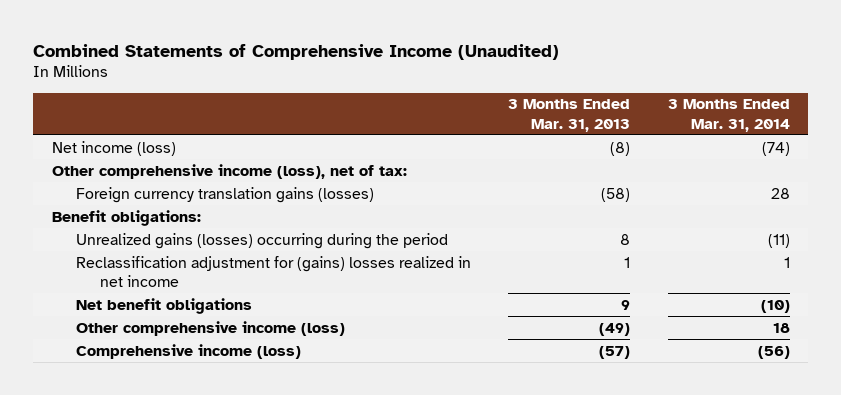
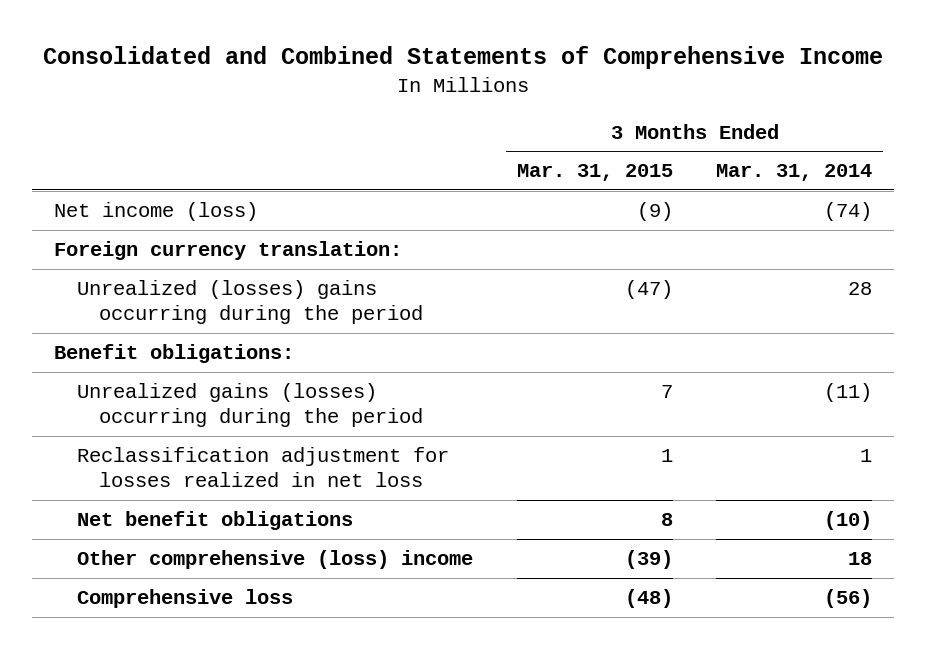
[32,43,559,60] Combined Statements of Comprehensive Income (Unaudited) -> [43,46,884,70] Consolidated and Combined Statements of Comprehensive Income
[508,99,631,132] 3 Months Ended Mar. 31, 2013 -> none
none -> [516,164,673,182] Mar. 31, 2015
[51,163,407,179] Other comprehensive income (loss), net of tax: -> none
none -> [54,241,403,261] Foreign currency translation:
[75,186,374,203] Foreign currency translation gains (losses) -> [76,280,424,325] Unrealized (losses) gains occurring during the period
[75,255,471,287] Reclassification adjustment for (gains) losses realized in net income -> [76,447,449,488] Reclassification adjustment for losses realized in net loss
[75,320,345,336] Other comprehensive income (loss) -> [76,550,473,570] Other comprehensive (loss) income
[75,343,301,359] Comprehensive income (loss) -> [76,589,293,609] Comprehensive loss

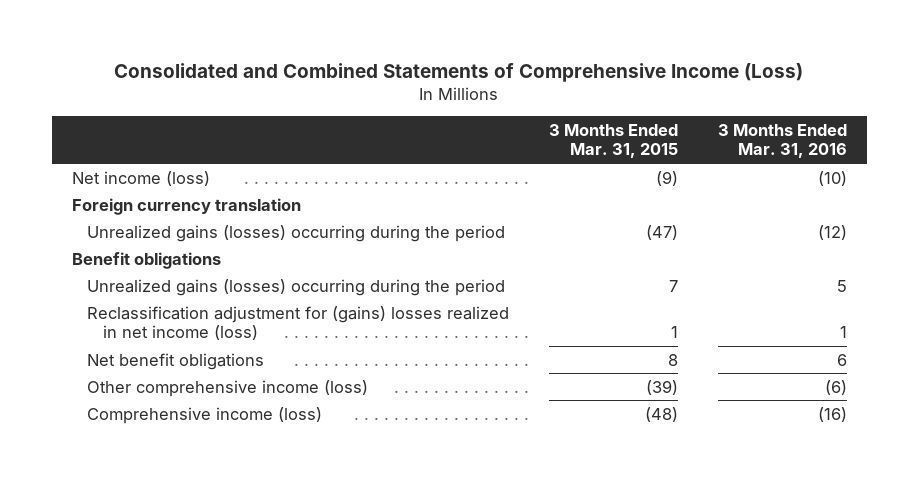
[43,46,884,70] Consolidated and Combined Statements of Comprehensive Income -> [114,62,804,82] Consolidated and Combined Statements of Comprehensive Income (Loss)
[716,164,873,182] Mar. 31, 2014 -> none
none -> [717,123,847,159] 3 Months Ended Mar. 31, 2016
[54,241,403,261] Foreign currency translation: -> [71,197,301,215] Foreign currency translation
[76,280,424,325] Unrealized (losses) gains occurring during the period -> [87,224,506,242] Unrealized gains (losses) occurring during the period
[54,344,295,364] Benefit obligations: -> [71,251,221,269] Benefit obligations
[76,447,449,488] Reclassification adjustment for losses realized in net loss -> [87,305,510,341] Reclassification adjustment for (gains) losses realized in net income (loss)
[76,550,473,570] Other comprehensive (loss) income -> [87,379,369,397] Other comprehensive income (loss)
[76,589,293,609] Comprehensive loss -> [87,406,323,424] Comprehensive income (loss)

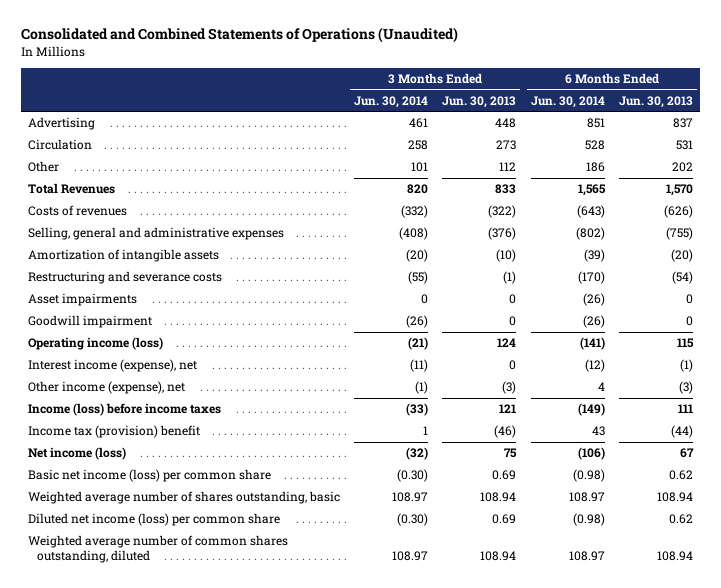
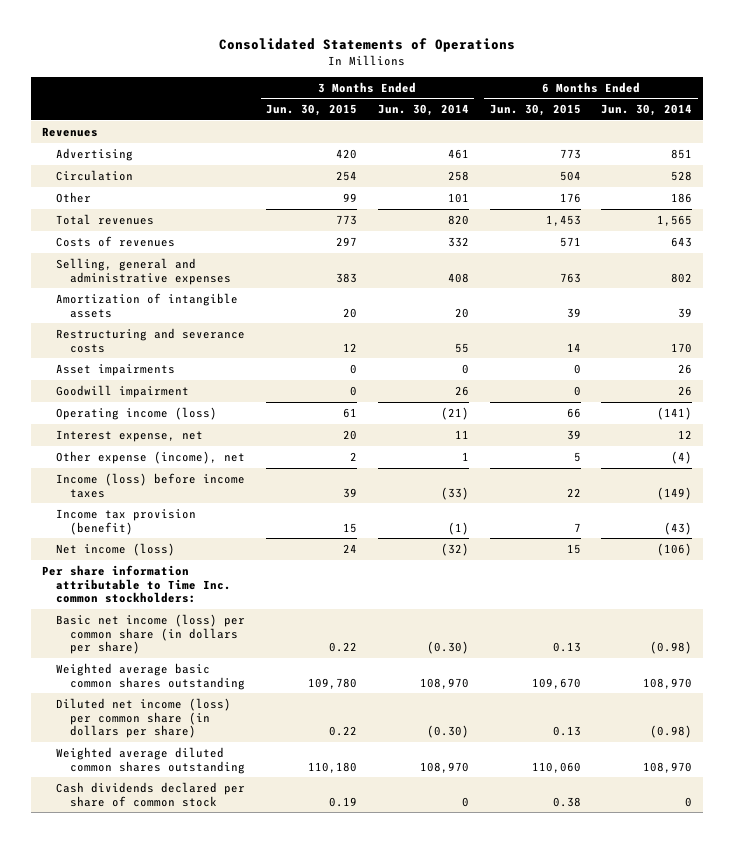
[20,27,458,44] Consolidated and Combined Statements of Operations (Unaudited) -> [219,38,516,53] Consolidated Statements of Operations
[442,95,517,108] Jun. 30, 2013 -> none
[619,95,694,108] Jun. 30, 2013 -> none
none -> [265,104,357,117] Jun. 30, 2015
none -> [489,104,581,117] Jun. 30, 2015
none -> [41,126,98,137] Revenues
[27,183,115,195] Total Revenues -> [55,213,154,225] Total revenues
[401,205,429,219] (332) -> [447,236,469,247] 332
[576,205,605,219] (643) -> [671,236,693,247] 643
[399,227,429,241] (408) -> [447,272,469,283] 408
[575,227,605,241] (802) -> [671,272,693,283] 802
[406,249,429,263] (20) -> [454,307,469,318] 20
[583,249,605,263] (39) -> [678,307,693,318] 39
[408,271,429,285] (55) -> [454,342,469,353] 55
[577,271,605,285] (170) -> [671,342,693,353] 170
[582,293,605,307] (26) -> [678,363,693,374] 26
[406,315,429,329] (26) -> [454,385,469,396] 26
[582,315,605,329] (26) -> [678,385,693,396] 26
[27,359,197,373] Interest income (expense), net -> [55,429,203,442] Interest expense, net
[410,359,429,373] (11) -> [454,429,469,439] 11
[584,359,605,373] (12) -> [678,429,693,439] 12
[27,381,185,395] Other income (expense), net -> [55,450,245,464] Other expense (income), net
[415,381,429,395] (1) -> [461,451,469,461] 1
[597,382,605,392] 4 -> [671,450,693,464] (4)
[27,425,200,439] Income tax (provision) benefit -> [55,508,196,535] Income tax provision (benefit)
[423,426,429,436] 1 -> [447,521,469,535] (1)
[591,426,605,437] 43 -> [664,521,693,535] (43)
none -> [41,564,231,604] Per share information attributable to Time Inc. common stockholders:
[27,469,271,483] Basic net income (loss) per common share -> [55,613,245,655] Basic net income (loss) per common share (in dollars per share)
[27,491,340,505] Weighted average number of shares outstanding, basic -> [55,662,245,690] Weighted average basic common shares outstanding
[392,492,429,503] 108.97 -> [419,677,469,689] 108,970
[568,492,605,503] 108.97 -> [643,677,693,689] 108,970
[27,513,280,527] Diluted net income (loss) per common share -> [55,697,231,739] Diluted net income (loss) per common share (in dollars per share)
[27,535,288,564] Weighted average number of common shares outstanding, diluted -> [55,746,245,774] Weighted average diluted common shares outstanding
[392,551,429,562] 108.97 -> [419,761,469,773] 108,970
[568,551,605,562] 108.97 -> [643,761,693,773] 108,970
none -> [55,781,245,807] Cash dividends declared per share of common stock

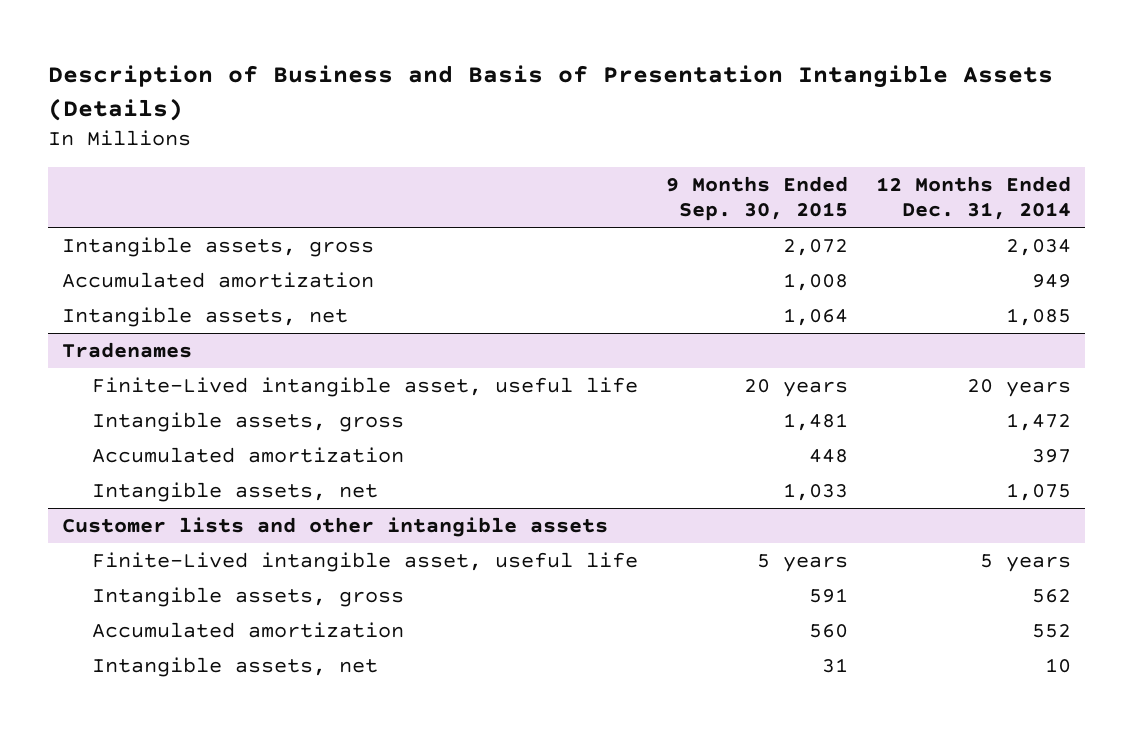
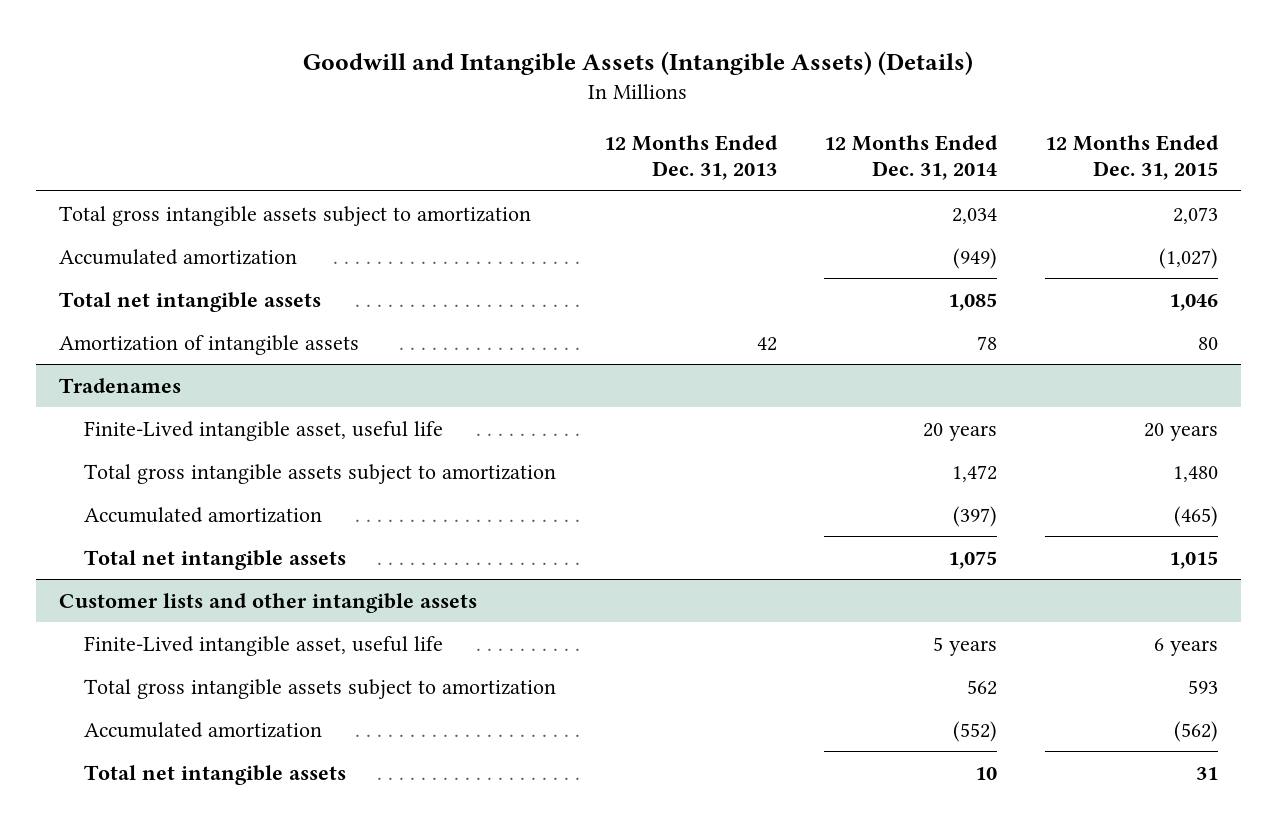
[47,64,1053,121] Description of Business and Basis of Presentation Intangible Assets (Details) -> [303,50,974,75] Goodwill and Intangible Assets (Intangible Assets) (Details)
[665,176,848,222] 9 Months Ended Sep. 30, 2015 -> none
none -> [603,134,778,181] 12 Months Ended Dec. 31, 2013
none -> [1044,134,1219,181] 12 Months Ended Dec. 31, 2015
[61,237,374,258] Intangible assets, gross -> [59,205,532,226] Total gross intangible assets subject to amortization
[1031,274,1071,289] 949 -> [953,247,998,269] (949)
[61,307,348,328] Intangible assets, net -> [59,291,322,312] Total net intangible assets
none -> [59,334,360,355] Amortization of intangible assets
[91,412,404,433] Intangible assets, gross -> [84,463,557,484] Total gross intangible assets subject to amortization
[1031,449,1071,464] 397 -> [953,505,998,527] (397)
[91,482,378,503] Intangible assets, net -> [84,549,347,570] Total net intangible assets
[91,587,404,608] Intangible assets, gross -> [84,678,557,699] Total gross intangible assets subject to amortization
[1031,624,1071,639] 552 -> [953,720,998,742] (552)
[91,657,378,678] Intangible assets, net -> [84,764,347,785] Total net intangible assets

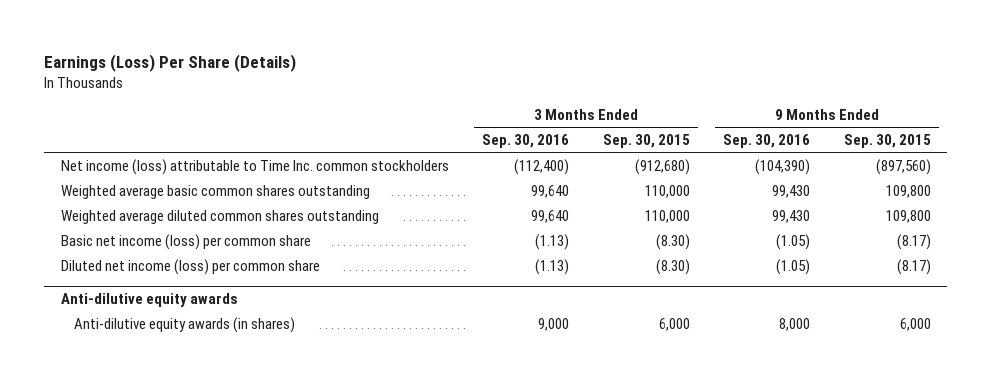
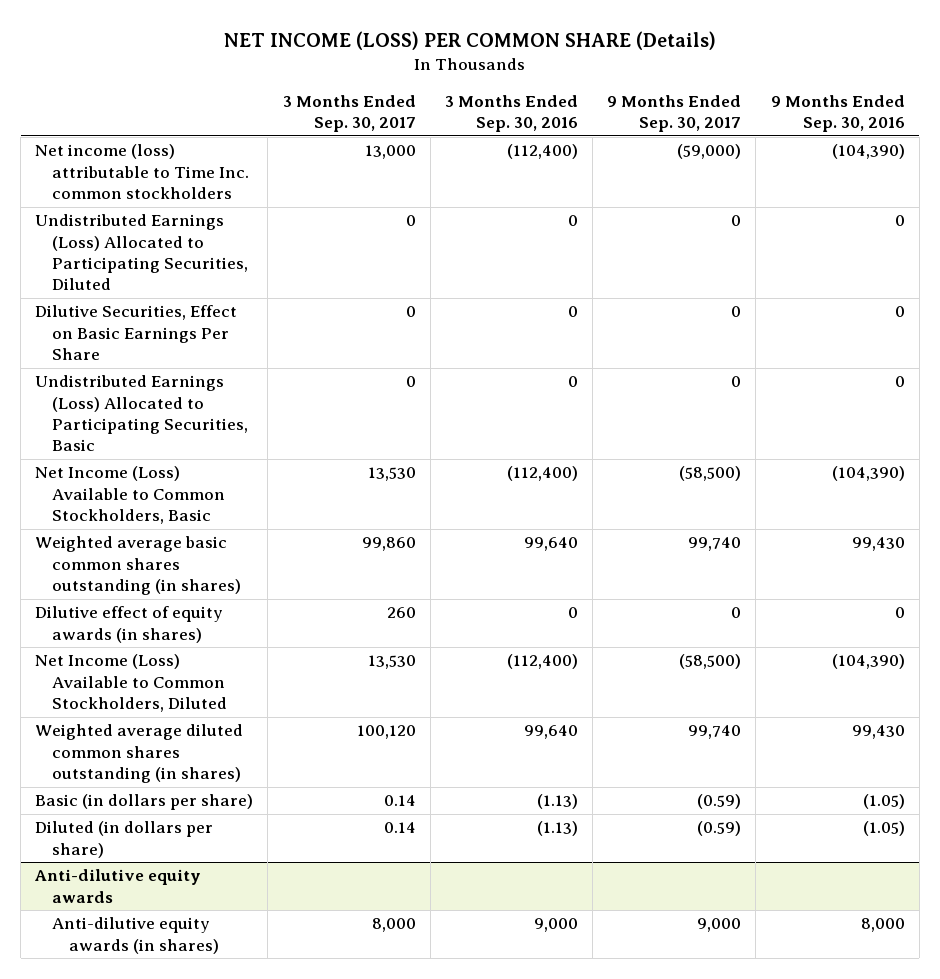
[44,53,297,72] Earnings (Loss) Per Share (Details) -> [223,31,716,51] NET INCOME (LOSS) PER COMMON SHARE (Details)
[602,134,690,149] Sep. 30, 2015 -> none
[843,134,931,149] Sep. 30, 2015 -> none
none -> [282,94,416,133] 3 Months Ended Sep. 30, 2017
none -> [607,94,742,133] 9 Months Ended Sep. 30, 2017
none -> [35,214,249,291] Undistributed Earnings (Loss) Allocated to Participating Securities, Diluted
none -> [35,305,238,361] Dilutive Securities, Effect on Basic Earnings Per Share
none -> [35,375,249,452] Undistributed Earnings (Loss) Allocated to Participating Securities, Basic
none -> [35,466,226,525] Net Income (Loss) Available to Common Stockholders, Basic
[61,184,371,199] Weighted average basic common shares outstanding -> [35,536,242,596] Weighted average basic common shares outstanding (in shares)
none -> [35,606,224,643] Dilutive effect of equity awards (in shares)
none -> [35,654,228,713] Net Income (Loss) Available to Common Stockholders, Diluted
[61,209,380,224] Weighted average diluted common shares outstanding -> [35,724,244,784] Weighted average diluted common shares outstanding (in shares)
[61,233,312,250] Basic net income (loss) per common share -> [35,794,254,811] Basic (in dollars per share)
[61,258,321,275] Diluted net income (loss) per common share -> [35,821,214,858] Diluted (in dollars per share)

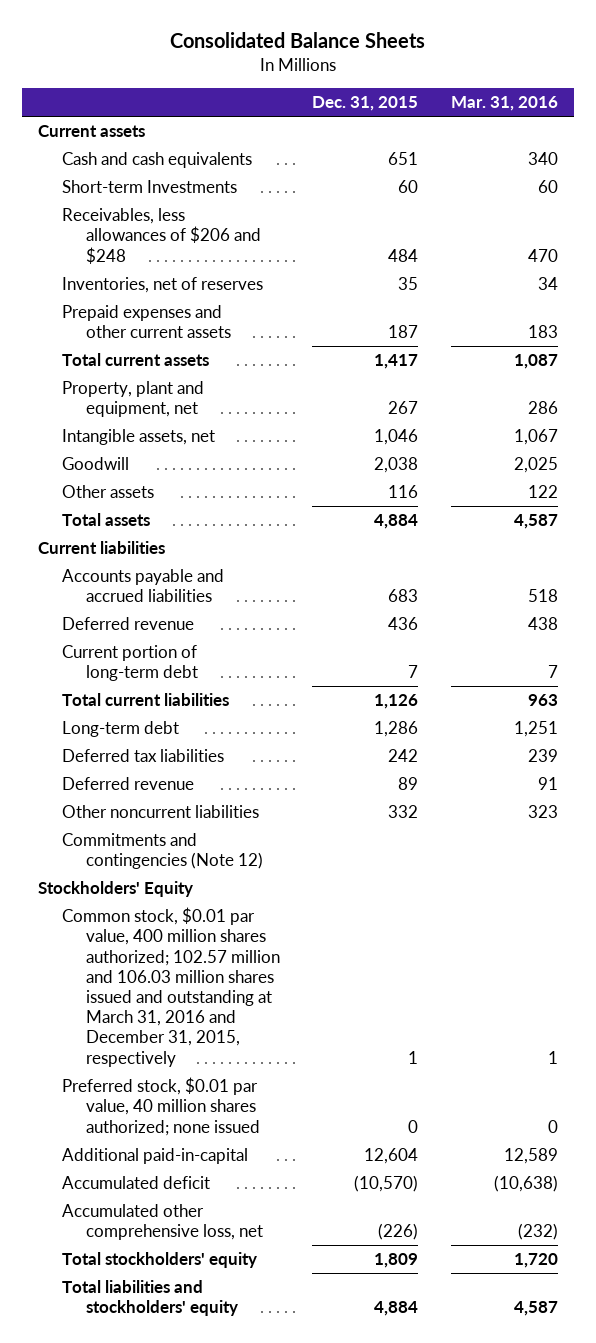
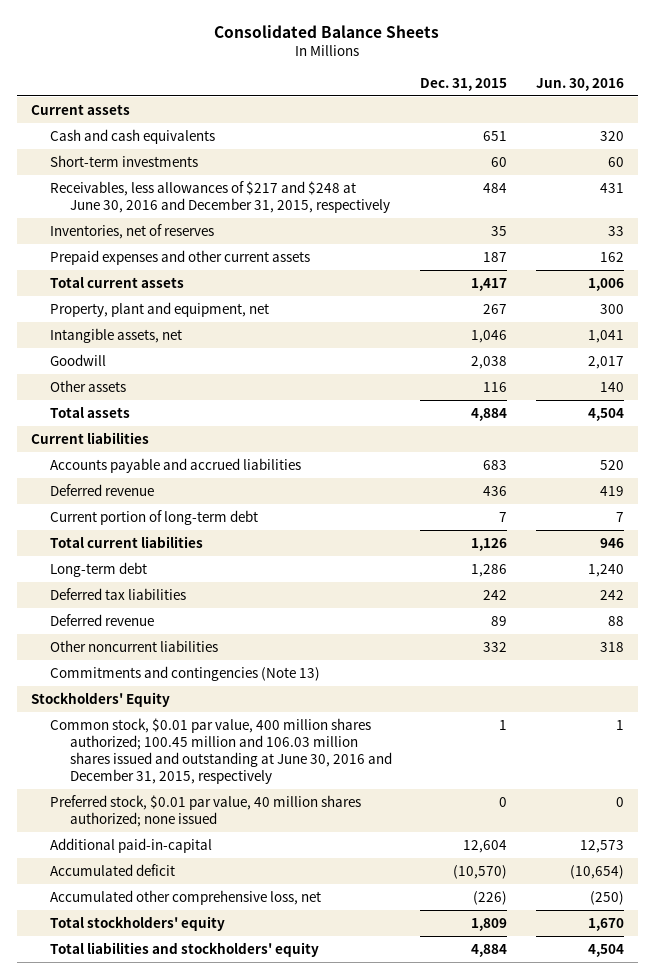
[450,96,558,112] Mar. 31, 2016 -> none
none -> [535,77,624,91] Jun. 30, 2016
[61,180,237,194] Short-term Investments -> [50,154,199,167] Short-term investments
[61,208,261,264] Receivables, less allowances of $206 and $248 -> [50,180,390,213] Receivables, less allowances of $217 and $248 at June 30, 2016 and December 31, 2015, respectively
[61,833,263,870] Commitments and contingencies (Note 12) -> [50,665,321,681] Commitments and contingencies (Note 13)
[61,907,280,1067] Common stock, $0.01 par value, 400 million shares authorized; 102.57 million and 106.03 million shares issued and outstanding at March 31, 2016 and December 31, 2015, respectively -> [50,717,392,784] Common stock, $0.01 par value, 400 million shares authorized; 100.45 million and 106.03 million shares issued and outstanding at June 30, 2016 and December 31, 2015, respectively

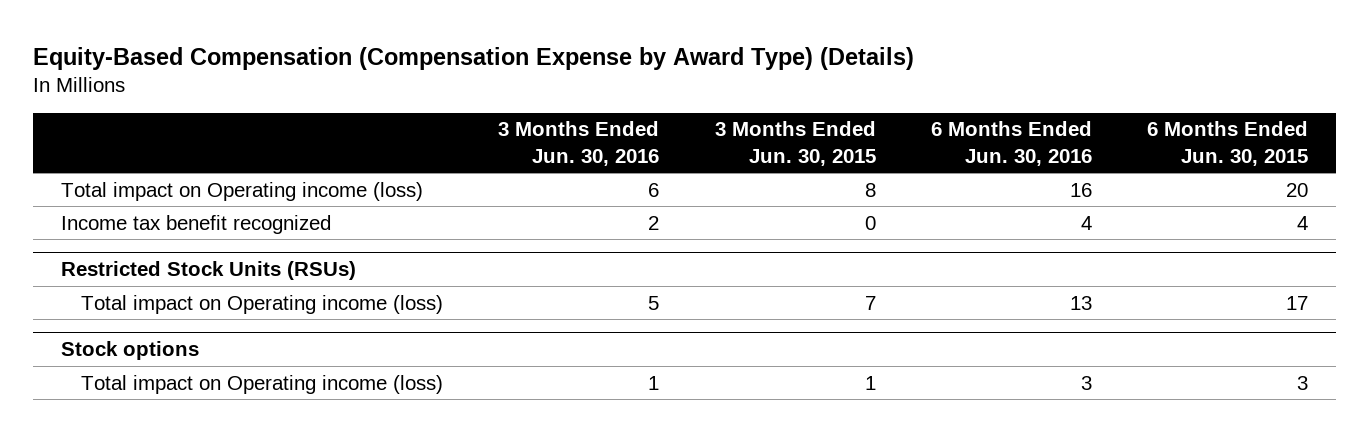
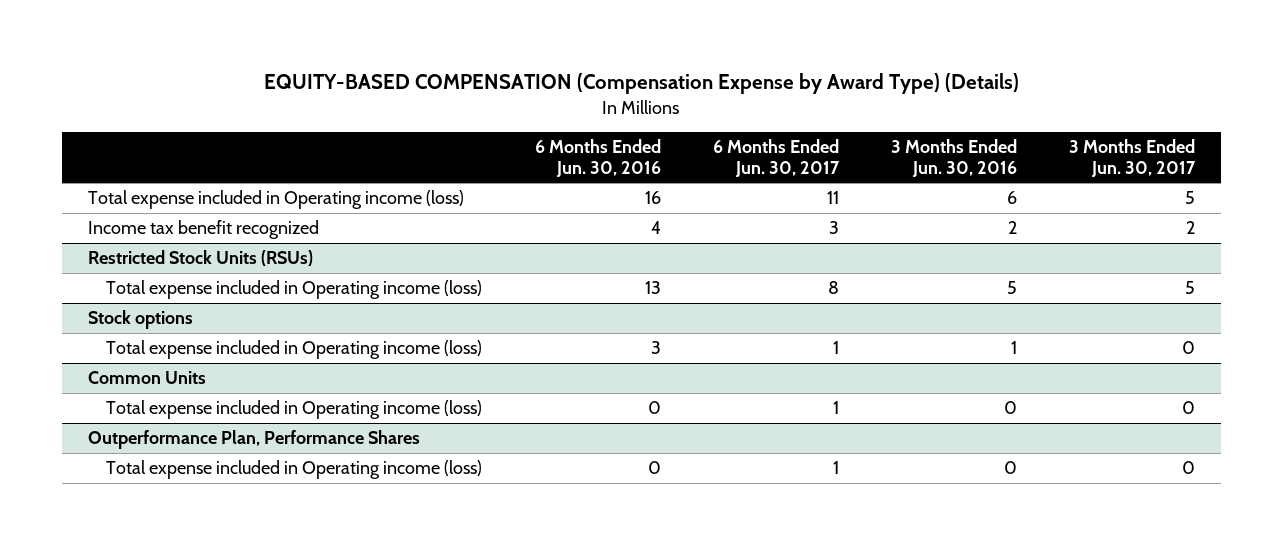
[33,46,915,70] Equity-Based Compensation (Compensation Expense by Award Type) (Details) -> [264,73,1020,95] EQUITY-BASED COMPENSATION (Compensation Expense by Award Type) (Details)
[714,121,876,166] 3 Months Ended Jun. 30, 2015 -> none
[1147,121,1309,166] 6 Months Ended Jun. 30, 2015 -> none
none -> [712,138,840,177] 6 Months Ended Jun. 30, 2017
none -> [1069,138,1197,177] 3 Months Ended Jun. 30, 2017
[60,181,423,201] Total impact on Operating income (loss) -> [87,190,464,210] Total expense included in Operating income (loss)
[80,294,443,314] Total impact on Operating income (loss) -> [106,280,483,300] Total expense included in Operating income (loss)
[80,374,443,394] Total impact on Operating income (loss) -> [106,340,483,360] Total expense included in Operating income (loss)
none -> [87,371,206,385] Common Units
none -> [106,400,483,420] Total expense included in Operating income (loss)
none -> [87,430,420,450] Outperformance Plan, Performance Shares
none -> [106,460,483,480] Total expense included in Operating income (loss)

